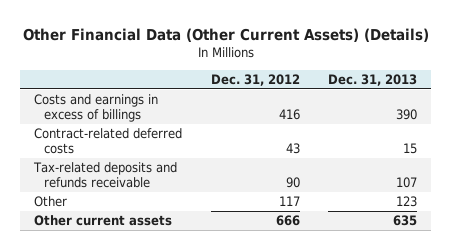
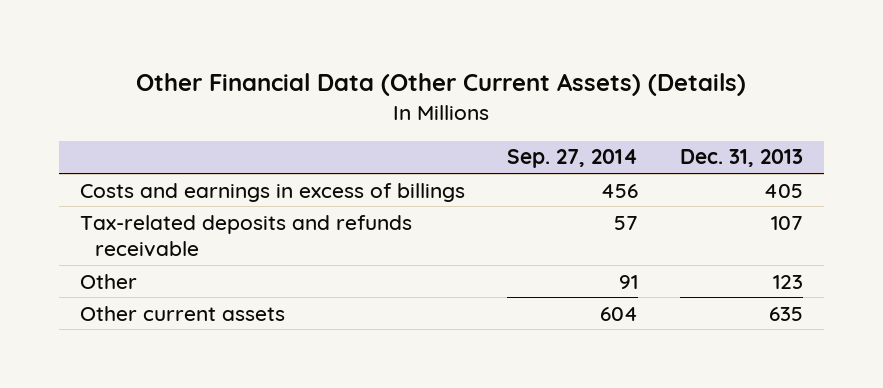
[210,74,300,87] Dec. 31, 2012 -> none
none -> [506,149,638,169] Sep. 27, 2014
[34,128,183,155] Contract-related deferred costs -> none
[396,109,418,121] 390 -> [763,183,803,198] 405

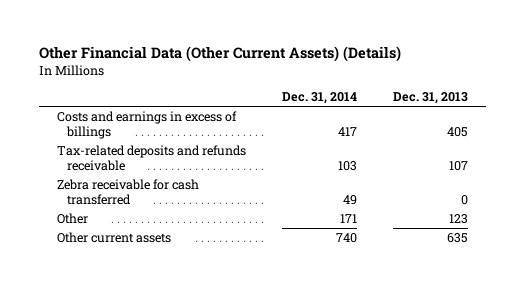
[506,149,638,169] Sep. 27, 2014 -> none
none -> [281,92,357,105] Dec. 31, 2014
none -> [56,178,199,206] Zebra receivable for cash transferred

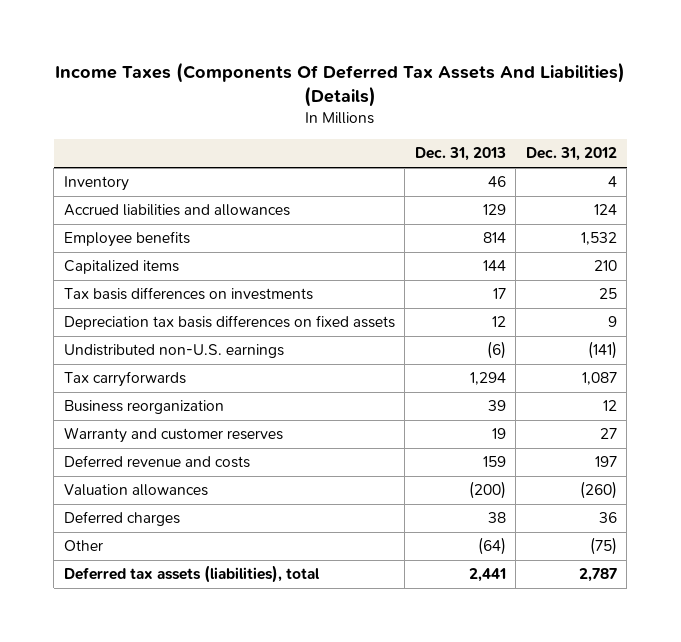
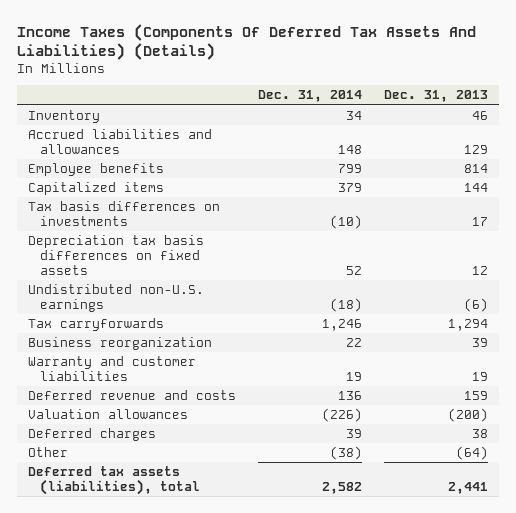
[525,147,617,162] Dec. 31, 2012 -> none
none -> [258,90,363,103] Dec. 31, 2014
[63,427,283,444] Warranty and customer reserves -> [28,355,197,381] Warranty and customer liabilities

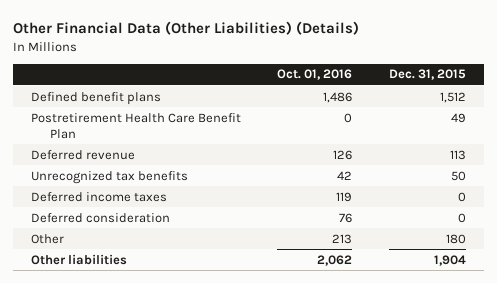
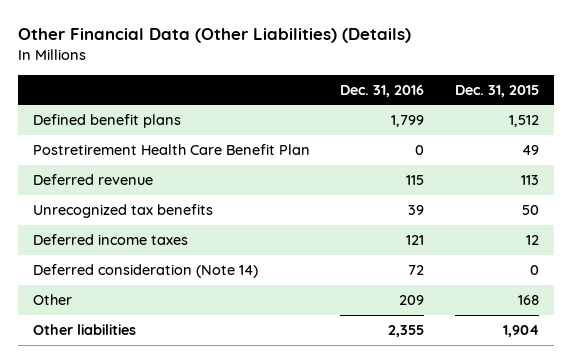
[277,69,353,81] Oct. 01, 2016 -> none
none -> [340,84,425,97] Dec. 31, 2016
[457,191,466,202] 0 -> [525,235,539,246] 12
[31,212,171,223] Deferred consideration -> [32,264,258,279] Deferred consideration (Note 14)
[445,233,466,244] 180 -> [517,295,539,306] 168

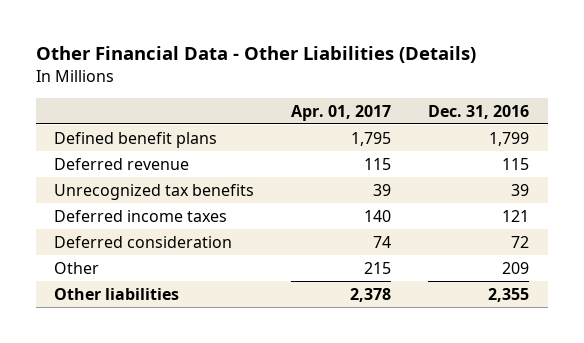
[17,28,411,44] Other Financial Data (Other Liabilities) (Details) -> [35,46,476,64] Other Financial Data - Other Liabilities (Details)
[454,84,539,97] Dec. 31, 2015 -> none
none -> [291,104,392,121] Apr. 01, 2017
[32,144,310,156] Postretirement Health Care Benefit Plan -> none
[32,264,258,279] Deferred consideration (Note 14) -> [54,235,233,248] Deferred consideration

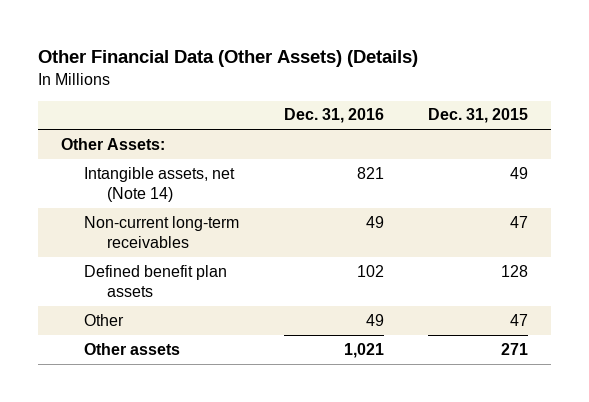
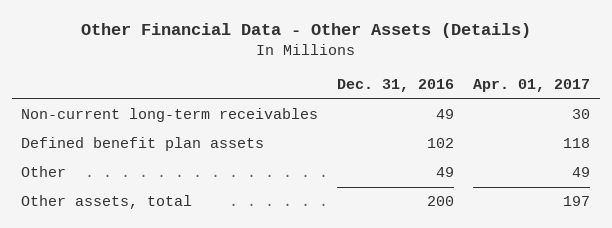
[38,50,419,68] Other Financial Data (Other Assets) (Details) -> [80,22,531,38] Other Financial Data - Other Assets (Details)
[428,108,529,124] Dec. 31, 2015 -> none
none -> [473,79,591,93] Apr. 01, 2017
[60,137,165,150] Other Assets: -> none
[83,166,235,202] Intangible assets, net (Note 14) -> none
[83,342,180,355] Other assets -> [21,195,193,210] Other assets, total
[343,342,384,358] 1,021 -> [427,196,455,207] 200

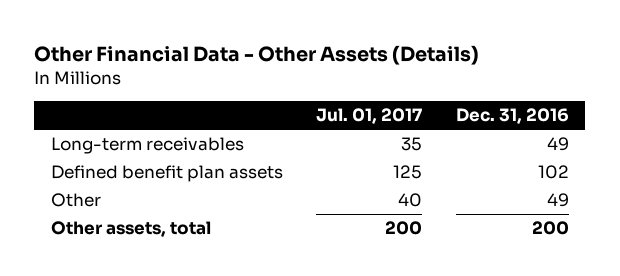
[473,79,591,93] Apr. 01, 2017 -> none
none -> [316,108,423,125] Jul. 01, 2017
[21,108,319,123] Non-current long-term receivables -> [51,137,245,155] Long-term receivables

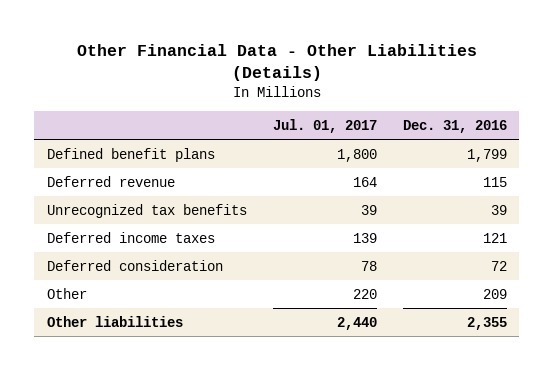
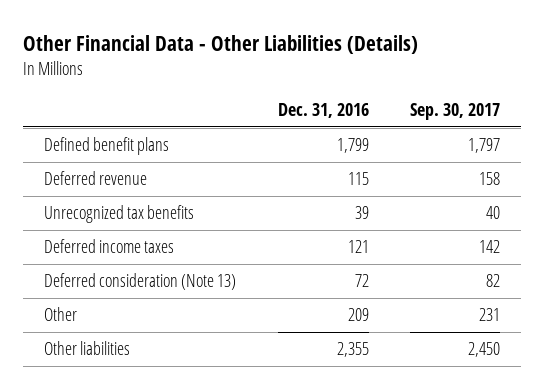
[272,118,377,133] Jul. 01, 2017 -> none
none -> [410,103,501,121] Sep. 30, 2017
[46,259,223,271] Deferred consideration -> [44,273,237,291] Deferred consideration (Note 13)

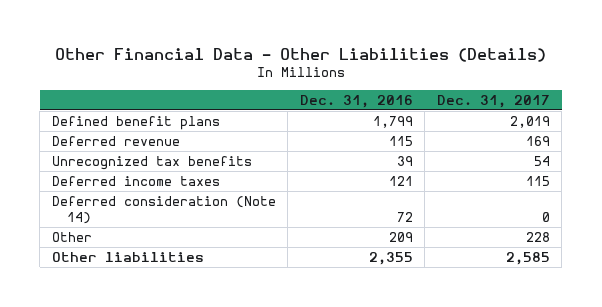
[410,103,501,121] Sep. 30, 2017 -> none
none -> [436,95,550,109] Dec. 31, 2017
[44,273,237,291] Deferred consideration (Note 13) -> [51,195,276,224] Deferred consideration (Note 14)

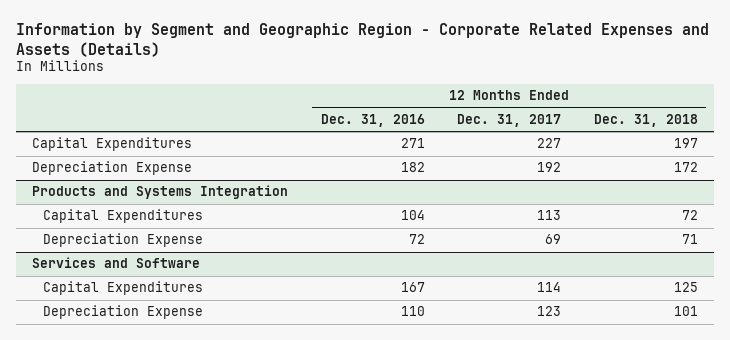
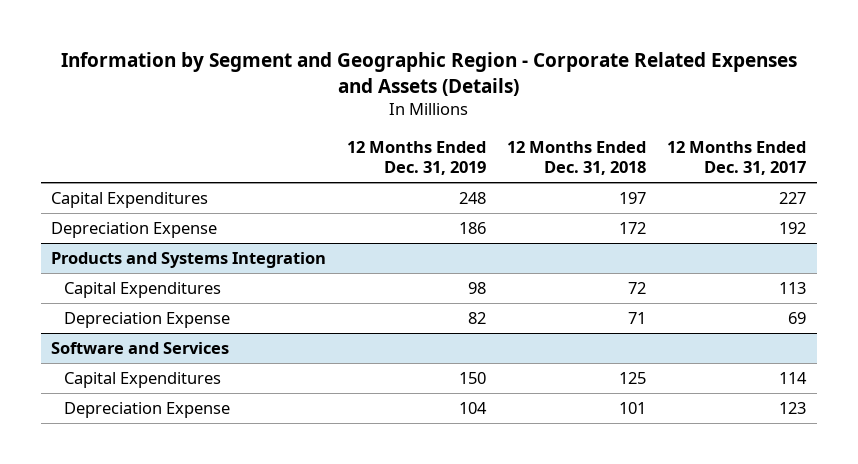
[320,114,425,128] Dec. 31, 2016 -> none
none -> [347,141,487,176] 12 Months Ended Dec. 31, 2019
[31,257,200,269] Services and Software -> [51,342,230,355] Software and Services

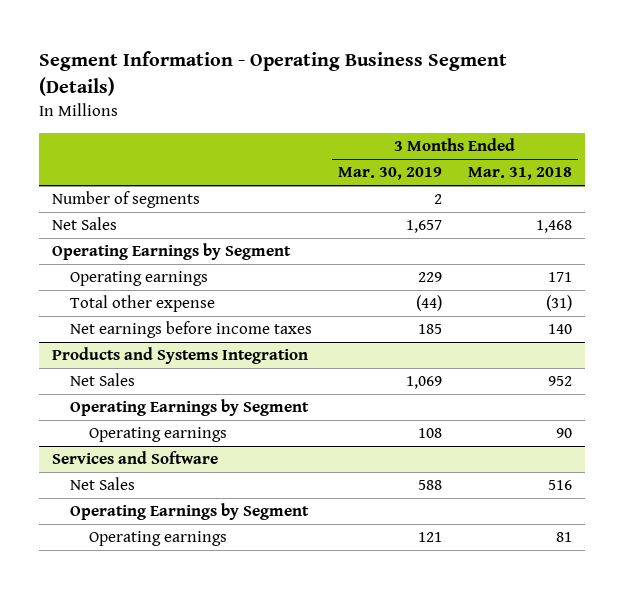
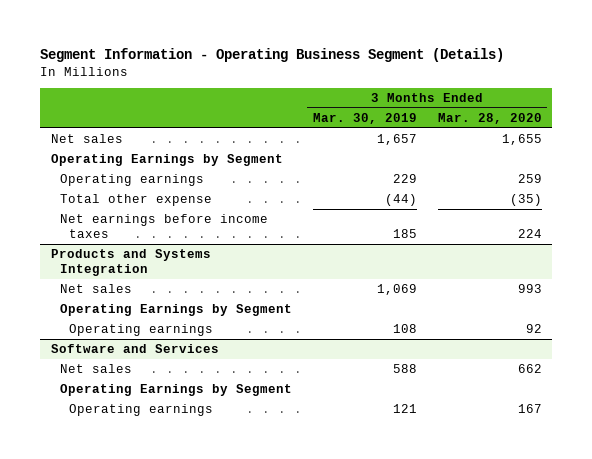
[467,167,572,181] Mar. 31, 2018 -> none
none -> [437,112,542,124] Mar. 28, 2020
[52,191,201,209] Number of segments -> none
[52,217,118,231] Net Sales -> [50,134,123,144] Net sales
[70,373,136,387] Net Sales -> [59,284,132,294] Net sales
[52,451,219,465] Services and Software -> [50,344,219,354] Software and Services
[70,477,136,491] Net Sales -> [59,364,132,374] Net sales

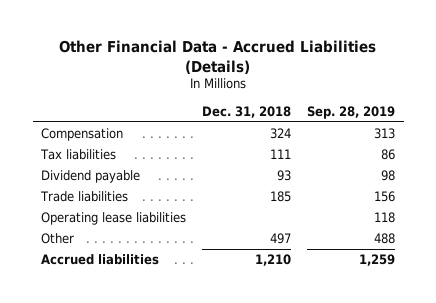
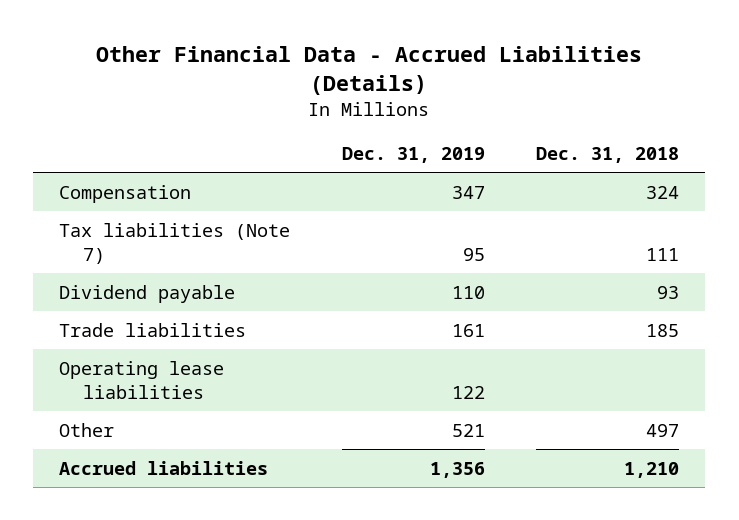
[307,105,396,119] Sep. 28, 2019 -> none
none -> [341,147,485,164] Dec. 31, 2019
[39,148,116,160] Tax liabilities -> [59,222,291,264] Tax liabilities (Note 7)

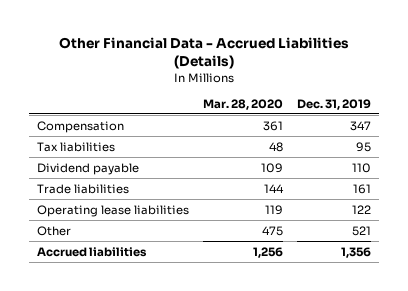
[536,147,680,164] Dec. 31, 2018 -> none
none -> [202,98,283,110] Mar. 28, 2020
[59,222,291,264] Tax liabilities (Note 7) -> [36,141,115,152] Tax liabilities

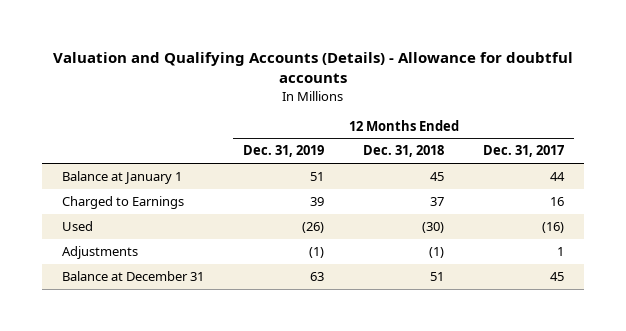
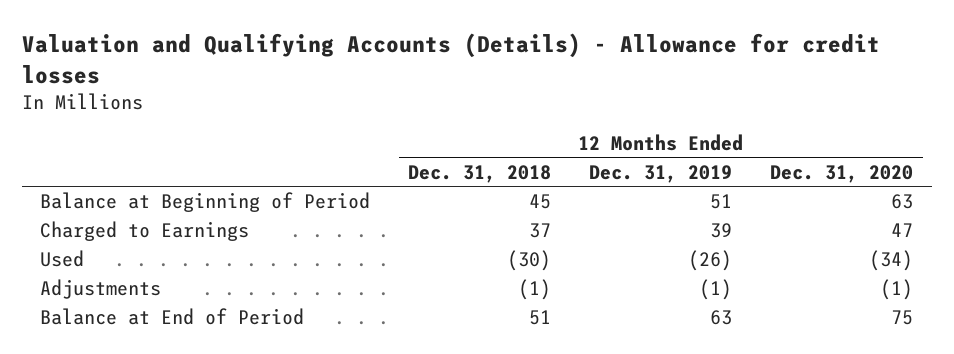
[53,51,574,84] Valuation and Qualifying Accounts (Details) - Allowance for doubtful accounts -> [21,33,880,84] Valuation and Qualifying Accounts (Details) - Allowance for credit losses
[483,145,565,158] Dec. 31, 2017 -> none
none -> [770,164,914,183] Dec. 31, 2020
[61,171,182,185] Balance at January 1 -> [40,192,371,213] Balance at Beginning of Period
[61,271,204,282] Balance at December 31 -> [40,308,305,326] Balance at End of Period

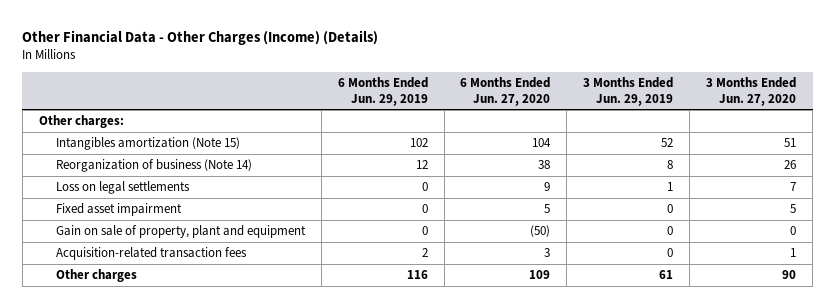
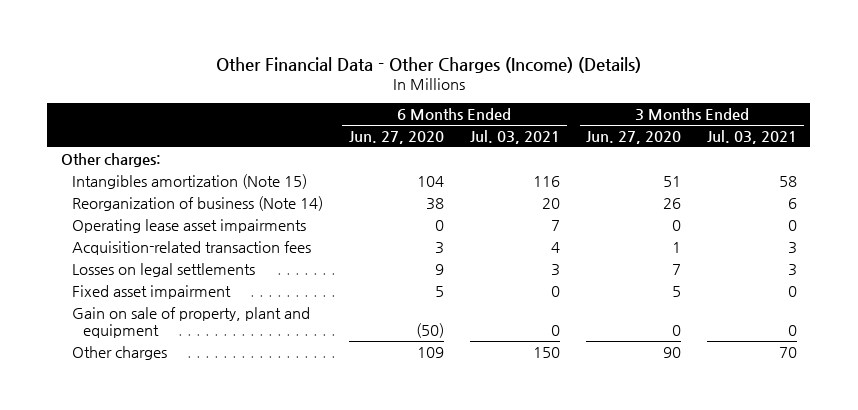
[337,77,428,106] 6 Months Ended Jun. 29, 2019 -> none
[583,77,674,106] 3 Months Ended Jun. 29, 2019 -> none
none -> [470,130,561,145] Jul. 03, 2021
none -> [707,130,798,145] Jul. 03, 2021
none -> [71,218,306,233] Operating lease asset impairments
[55,247,247,261] Acquisition-related transaction fees -> [71,240,311,255] Acquisition-related transaction fees
[55,181,190,195] Loss on legal settlements -> [71,262,255,277] Losses on legal settlements

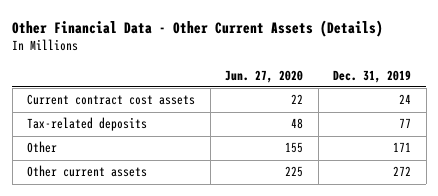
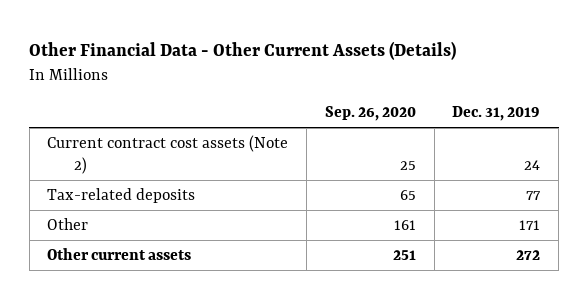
[225,69,304,83] Jun. 27, 2020 -> none
none -> [324,106,416,122] Sep. 26, 2020
[27,94,196,106] Current contract cost assets -> [47,135,289,174] Current contract cost assets (Note 2)

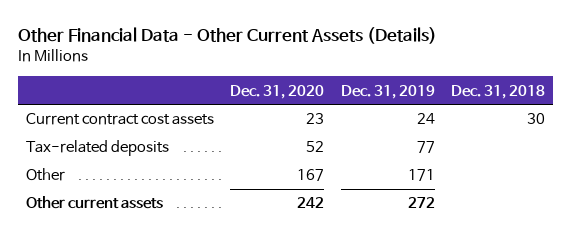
[324,106,416,122] Sep. 26, 2020 -> none
none -> [230,84,325,99] Dec. 31, 2020
none -> [450,84,545,99] Dec. 31, 2018
[47,135,289,174] Current contract cost assets (Note 2) -> [26,113,215,126] Current contract cost assets

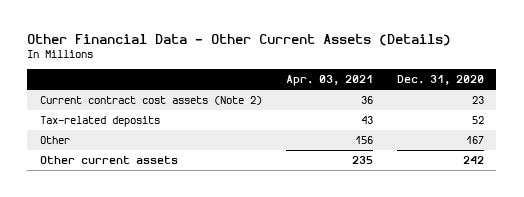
[340,84,435,99] Dec. 31, 2019 -> none
[450,84,545,99] Dec. 31, 2018 -> none
none -> [285,75,373,87] Apr. 03, 2021
[26,113,215,126] Current contract cost assets -> [39,96,262,106] Current contract cost assets (Note 2)

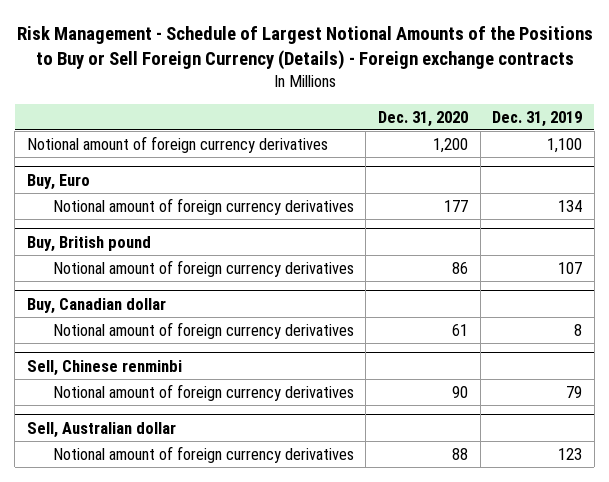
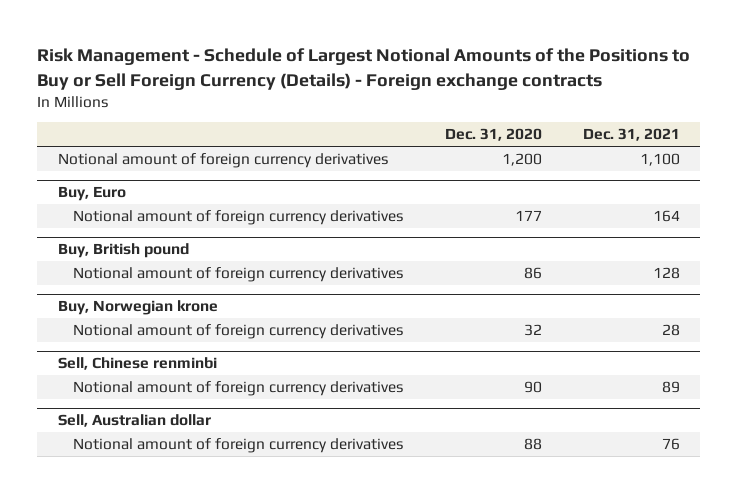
[492,110,583,127] Dec. 31, 2019 -> none
none -> [582,128,680,142] Dec. 31, 2021
[26,297,166,314] Buy, Canadian dollar -> none
none -> [57,300,218,316] Buy, Norwegian krone
[451,323,468,336] 61 -> [523,324,542,337] 32

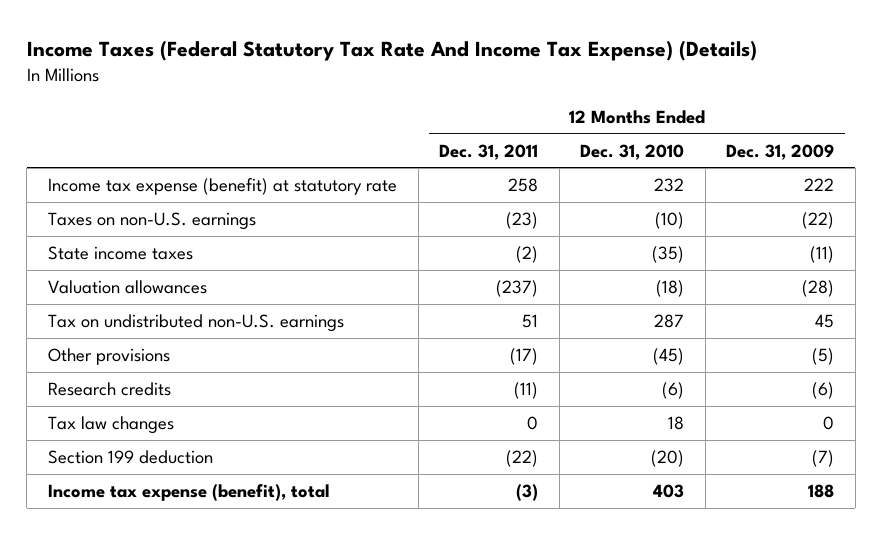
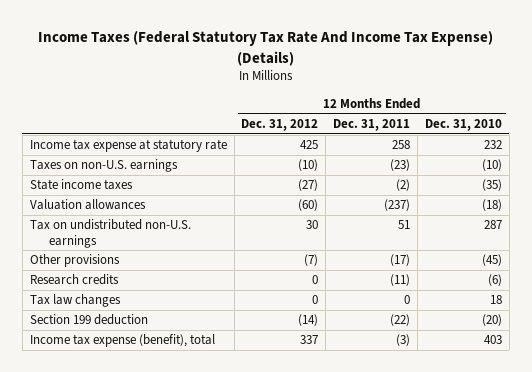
[726,143,835,160] Dec. 31, 2009 -> none
none -> [241,118,319,131] Dec. 31, 2012
[47,177,397,195] Income tax expense (benefit) at statutory rate -> [29,139,227,153] Income tax expense at statutory rate

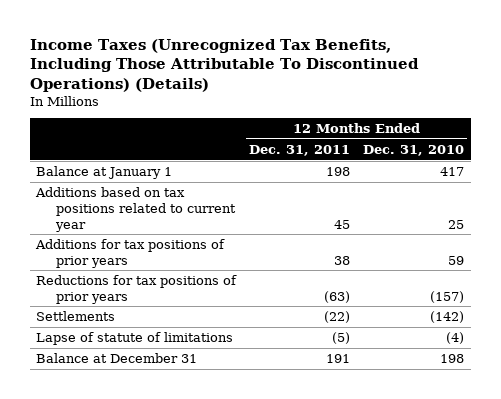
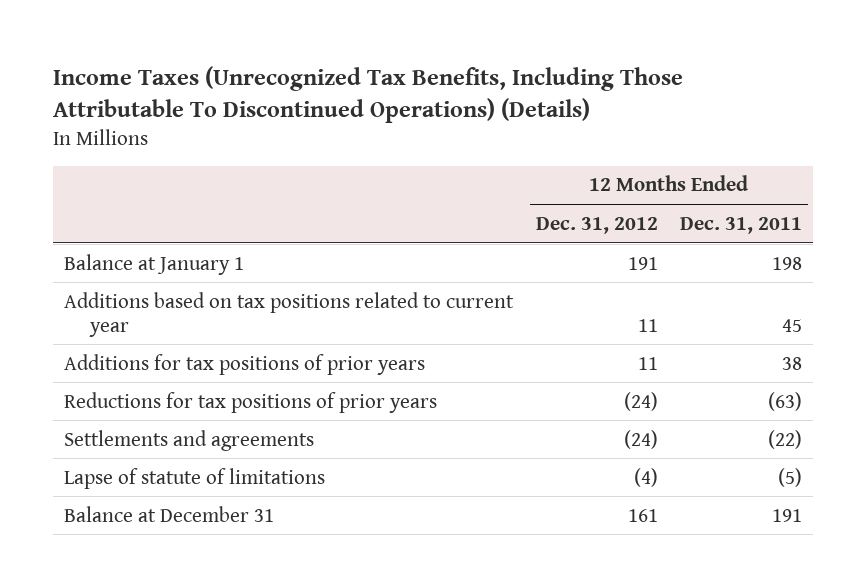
[363,144,465,156] Dec. 31, 2010 -> none
none -> [535,216,658,234] Dec. 31, 2012
[36,310,116,321] Settlements -> [64,429,315,451] Settlements and agreements

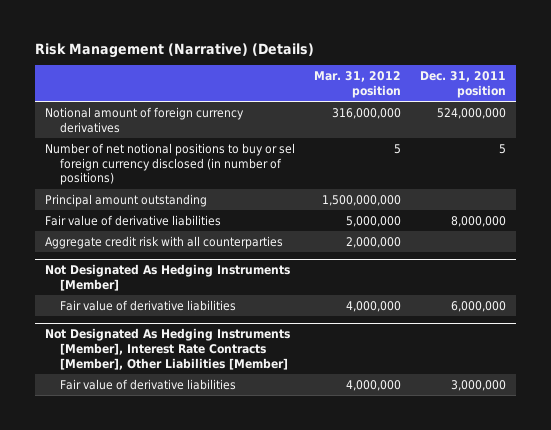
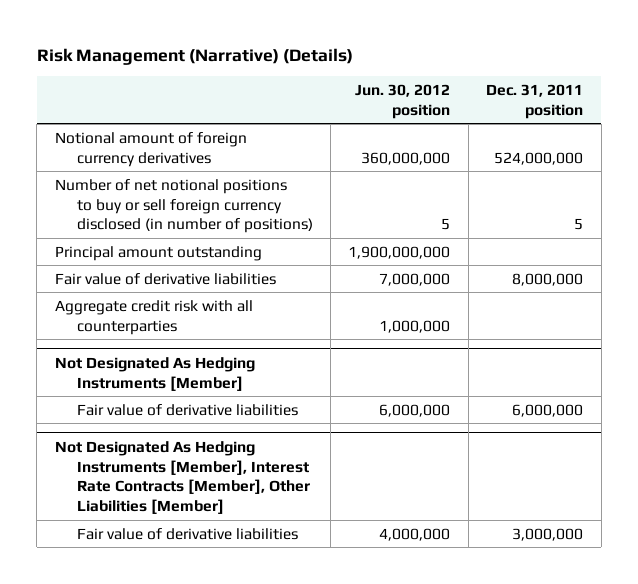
[314,71,402,98] Mar. 31, 2012 position -> none
none -> [355,83,451,119] Jun. 30, 2012 position
[44,142,295,186] Number of net notional positions to buy or sel foreign currency disclosed (in number of positions) -> [54,178,313,234] Number of net notional positions to buy or sell foreign currency disclosed (in number of positions)

